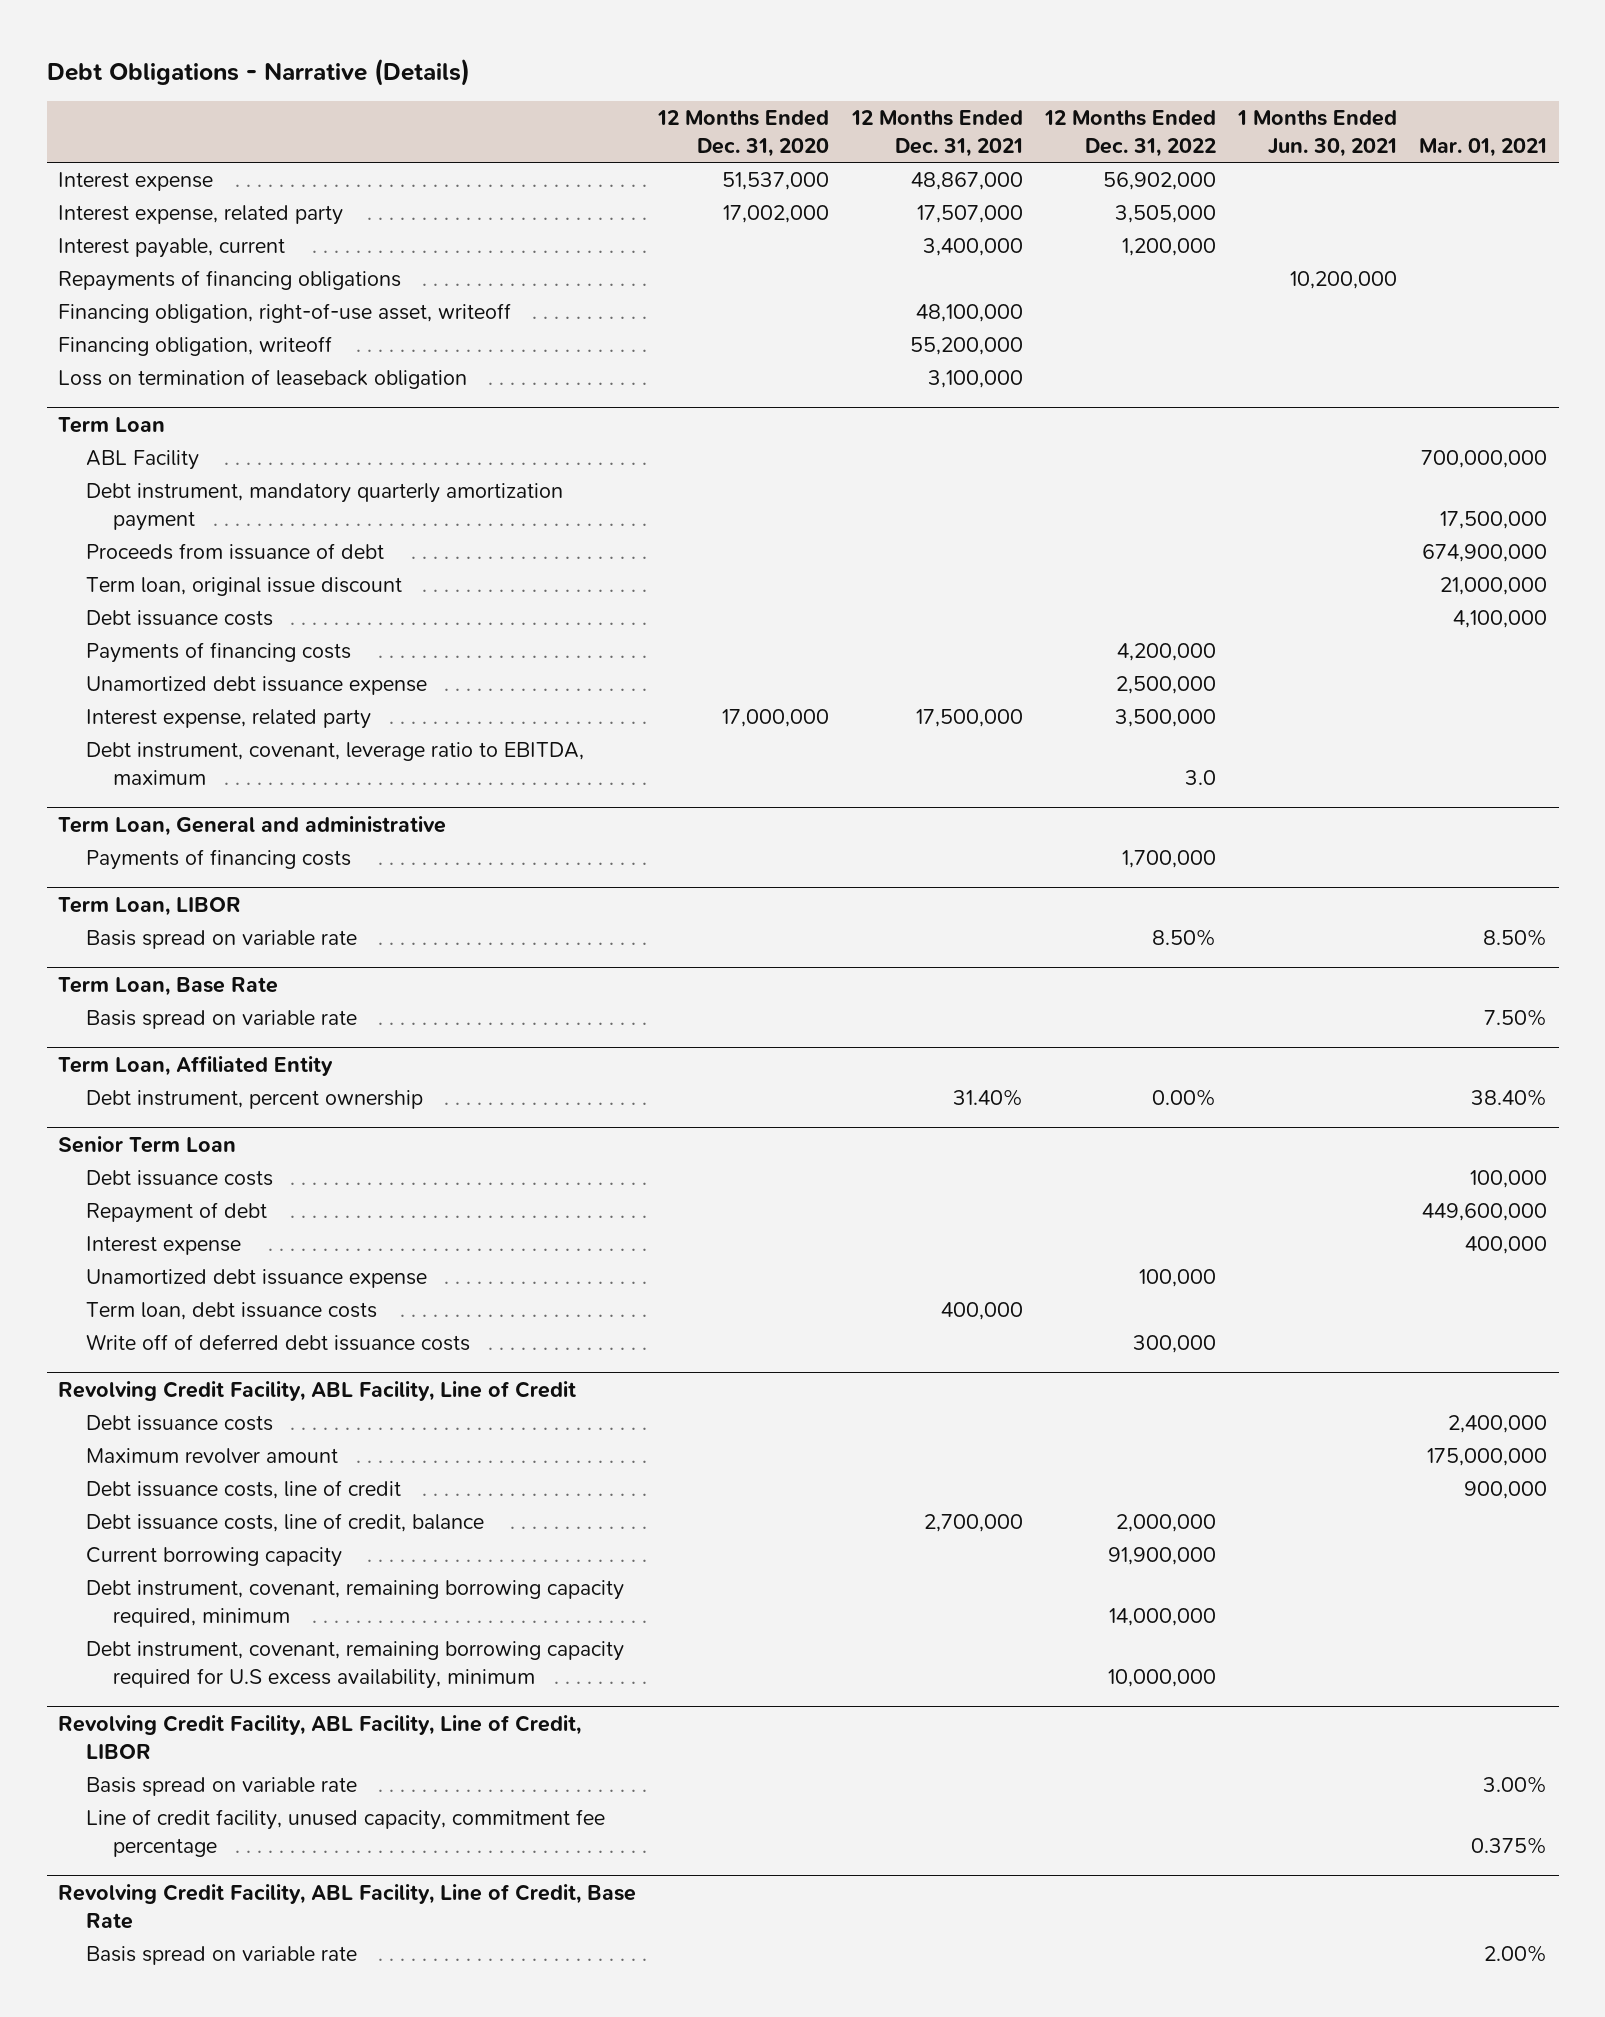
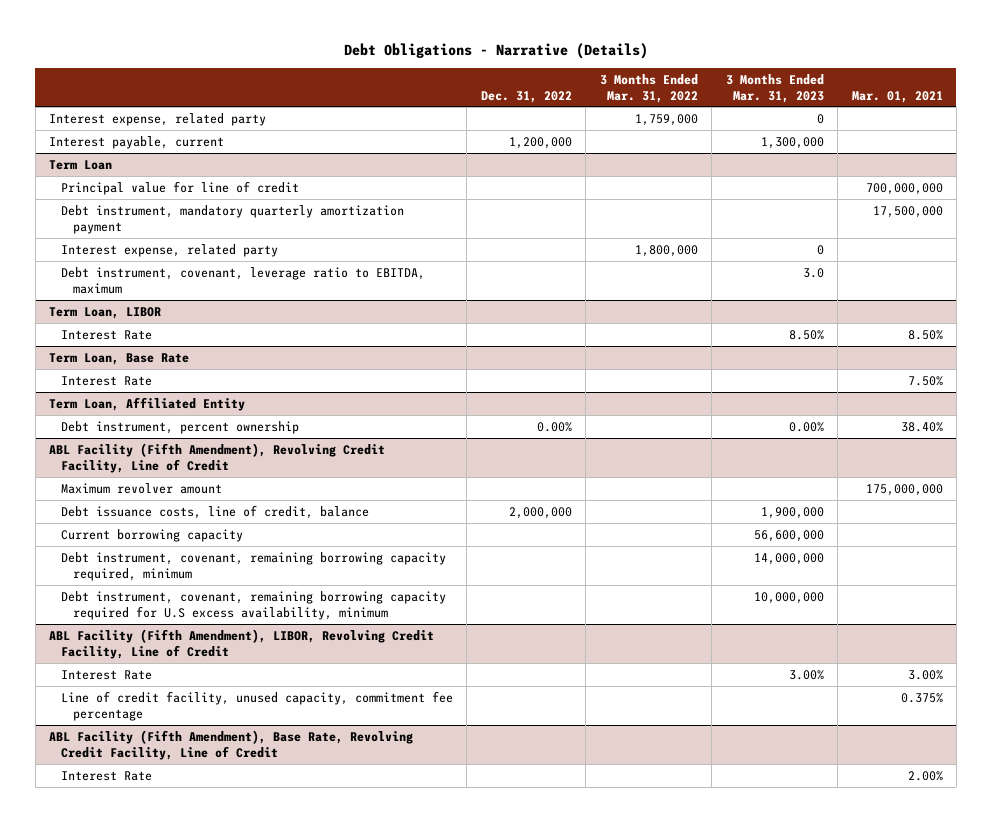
[657,110,830,157] 12 Months Ended Dec. 31, 2020 -> none
[850,110,1023,157] 12 Months Ended Dec. 31, 2021 -> none
[1043,110,1216,157] 12 Months Ended Dec. 31, 2022 -> none
[1237,110,1398,157] 1 Months Ended Jun. 30, 2021 -> none
none -> [480,90,572,103] Dec. 31, 2022
none -> [599,73,698,103] 3 Months Ended Mar. 31, 2022
none -> [725,73,824,103] 3 Months Ended Mar. 31, 2023
[57,172,213,192] Interest expense -> none
[57,270,401,292] Repayments of financing obligations -> none
[57,303,511,324] Financing obligation, right-of-use asset, writeoff -> none
[57,336,332,357] Financing obligation, writeoff -> none
[57,369,467,390] Loss on termination of leaseback obligation -> none
[85,450,199,471] ABL Facility -> [60,180,299,195] Principal value for line of credit
[85,543,384,561] Proceeds from issuance of debt -> none
[85,577,402,597] Term loan, original issue discount -> none
[85,610,273,627] Debt issuance costs -> none
[85,642,351,664] Payments of financing costs -> none
[85,676,427,696] Unamortized debt issuance expense -> none
[57,815,446,836] Term Loan, General and administrative -> none
[85,849,351,871] Payments of financing costs -> none
[85,930,357,950] Basis spread on variable rate -> [60,329,152,340] Interest Rate
[85,1010,357,1030] Basis spread on variable rate -> [60,375,152,386] Interest Rate
[57,1135,236,1153] Senior Term Loan -> none
[85,1170,273,1187] Debt issuance costs -> none
[85,1202,267,1224] Repayment of debt -> none
[85,1236,241,1256] Interest expense -> none
[85,1269,427,1289] Unamortized debt issuance expense -> none
[85,1302,377,1321] Term loan, debt issuance costs -> none
[85,1334,470,1352] Write off of deferred debt issuance costs -> none
[85,1415,273,1432] Debt issuance costs -> none
[57,1380,576,1401] Revolving Credit Facility, ABL Facility, Line of Credit -> [49,442,386,473] ABL Facility (Fifth Amendment), Revolving Credit Facility, Line of Credit
[85,1480,401,1500] Debt issuance costs, line of credit -> none
[57,1714,581,1759] Revolving Credit Facility, ABL Facility, Line of Credit, LIBOR -> [49,628,435,659] ABL Facility (Fifth Amendment), LIBOR, Revolving Credit Facility, Line of Credit
[85,1777,357,1797] Basis spread on variable rate -> [60,669,152,680] Interest Rate
[57,1883,636,1929] Revolving Credit Facility, ABL Facility, Line of Credit, Base Rate -> [49,729,414,760] ABL Facility (Fifth Amendment), Base Rate, Revolving Credit Facility, Line of Credit
[85,1946,357,1966] Basis spread on variable rate -> [60,770,152,781] Interest Rate

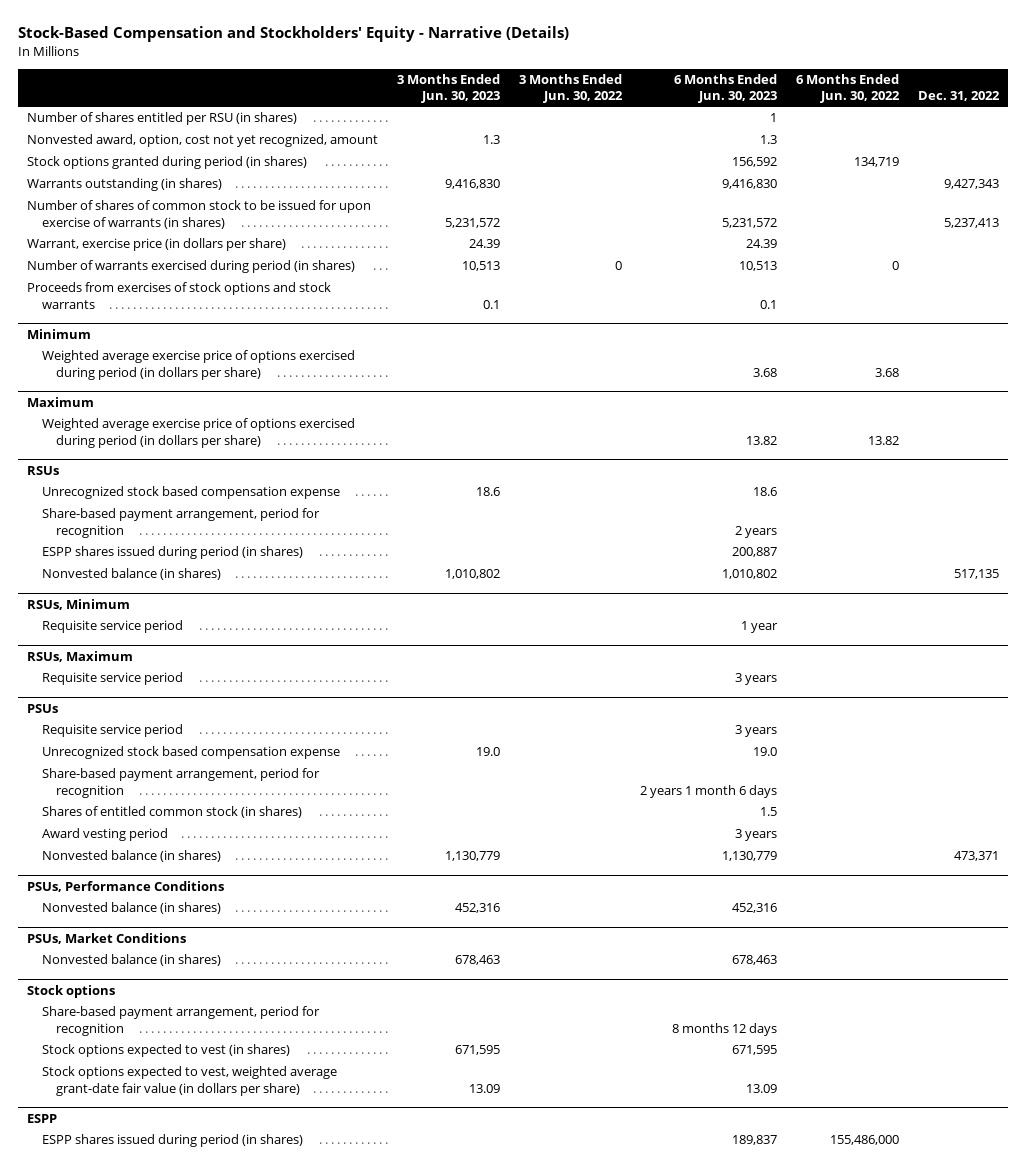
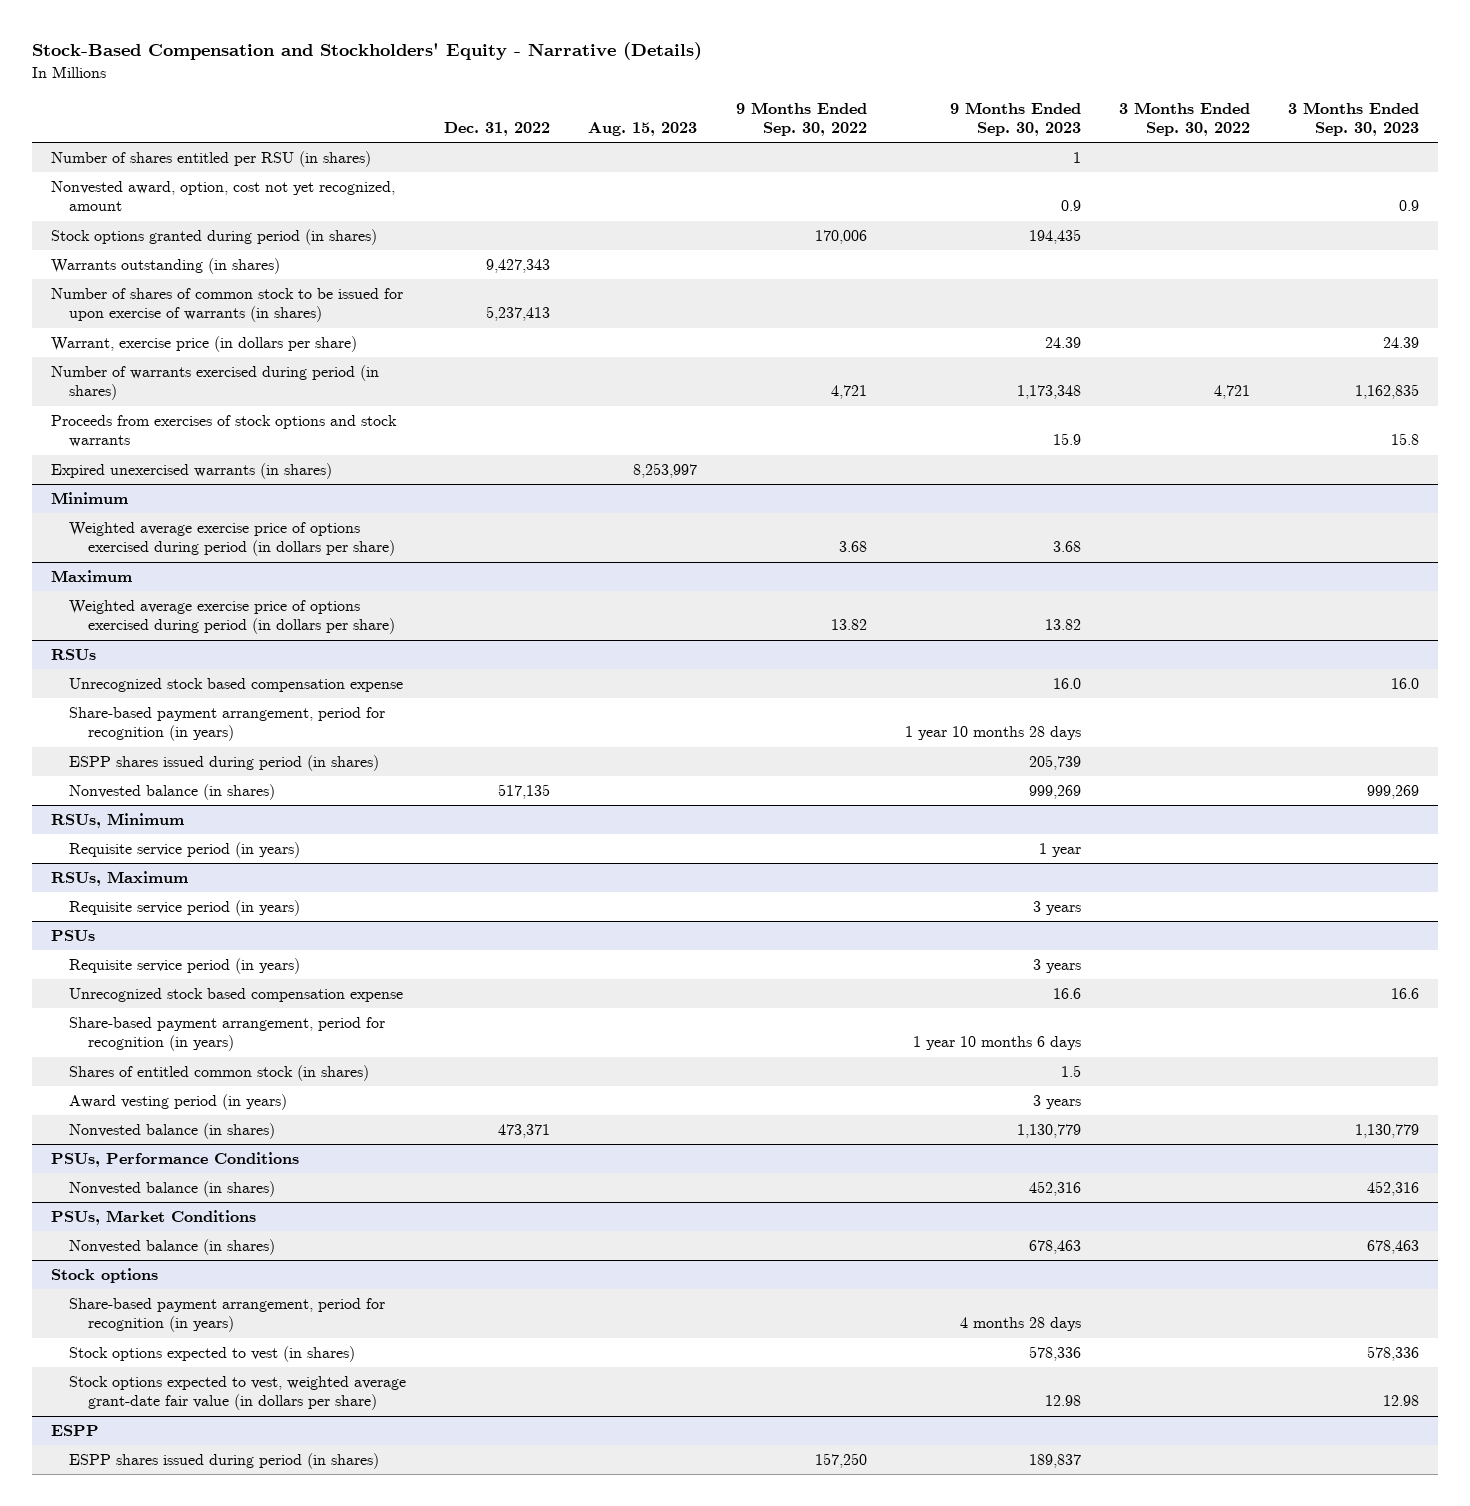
[397,73,501,104] 3 Months Ended Jun. 30, 2023 -> none
[518,73,623,104] 3 Months Ended Jun. 30, 2022 -> none
[674,73,778,104] 6 Months Ended Jun. 30, 2023 -> none
[796,73,901,104] 6 Months Ended Jun. 30, 2022 -> none
none -> [588,122,698,137] Aug. 15, 2023
none -> [735,101,867,137] 9 Months Ended Sep. 30, 2022
none -> [949,101,1081,137] 9 Months Ended Sep. 30, 2023
none -> [1118,101,1250,137] 3 Months Ended Sep. 30, 2022
none -> [1288,101,1420,137] 3 Months Ended Sep. 30, 2023
none -> [50,463,332,480] Expired unexercised warrants (in shares)
[41,508,320,538] Share-based payment arrangement, period for recognition -> [69,707,386,742] Share-based payment arrangement, period for recognition (in years)
[41,620,183,634] Requisite service period -> [69,842,301,859] Requisite service period (in years)
[41,672,183,686] Requisite service period -> [69,900,301,917] Requisite service period (in years)
[41,724,183,738] Requisite service period -> [69,958,301,975] Requisite service period (in years)
[41,768,320,798] Share-based payment arrangement, period for recognition -> [69,1017,386,1052] Share-based payment arrangement, period for recognition (in years)
[41,828,168,842] Award vesting period -> [69,1094,288,1111] Award vesting period (in years)
[41,1006,320,1036] Share-based payment arrangement, period for recognition -> [69,1298,386,1333] Share-based payment arrangement, period for recognition (in years)

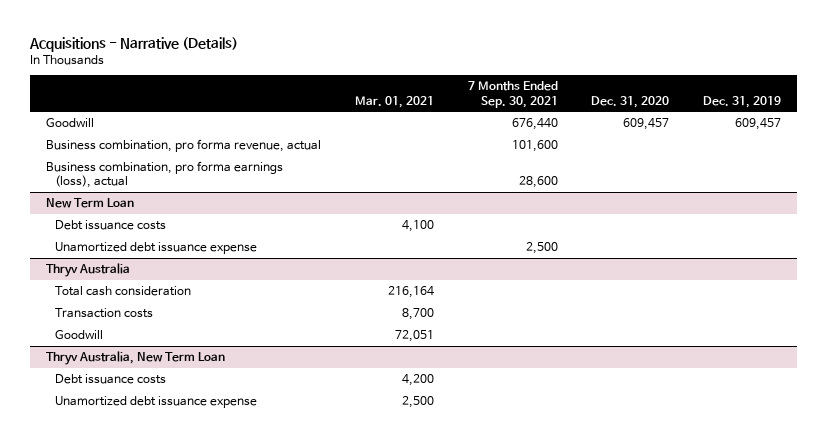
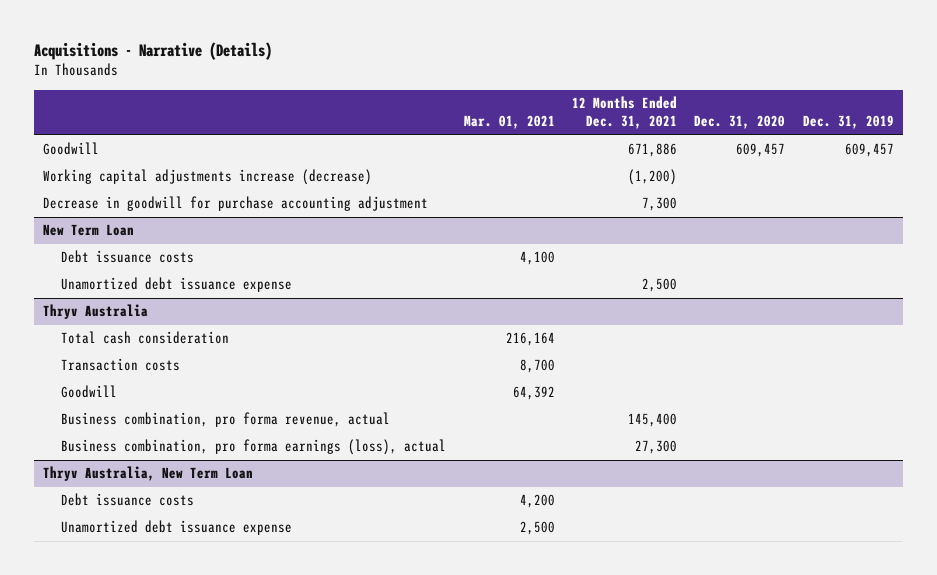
[467,81,558,108] 7 Months Ended Sep. 30, 2021 -> none
none -> [572,96,678,130] 12 Months Ended Dec. 31, 2021
[46,139,322,153] Business combination, pro forma revenue, actual -> none
[46,161,284,189] Business combination, pro forma earnings (loss), actual -> none
none -> [42,169,372,186] Working capital adjustments increase (decrease)
none -> [42,196,428,212] Decrease in goodwill for purchase accounting adjustment
[395,330,435,343] 72,051 -> [512,386,555,401] 64,392
none -> [61,412,391,428] Business combination, pro forma revenue, actual
none -> [61,439,447,456] Business combination, pro forma earnings (loss), actual

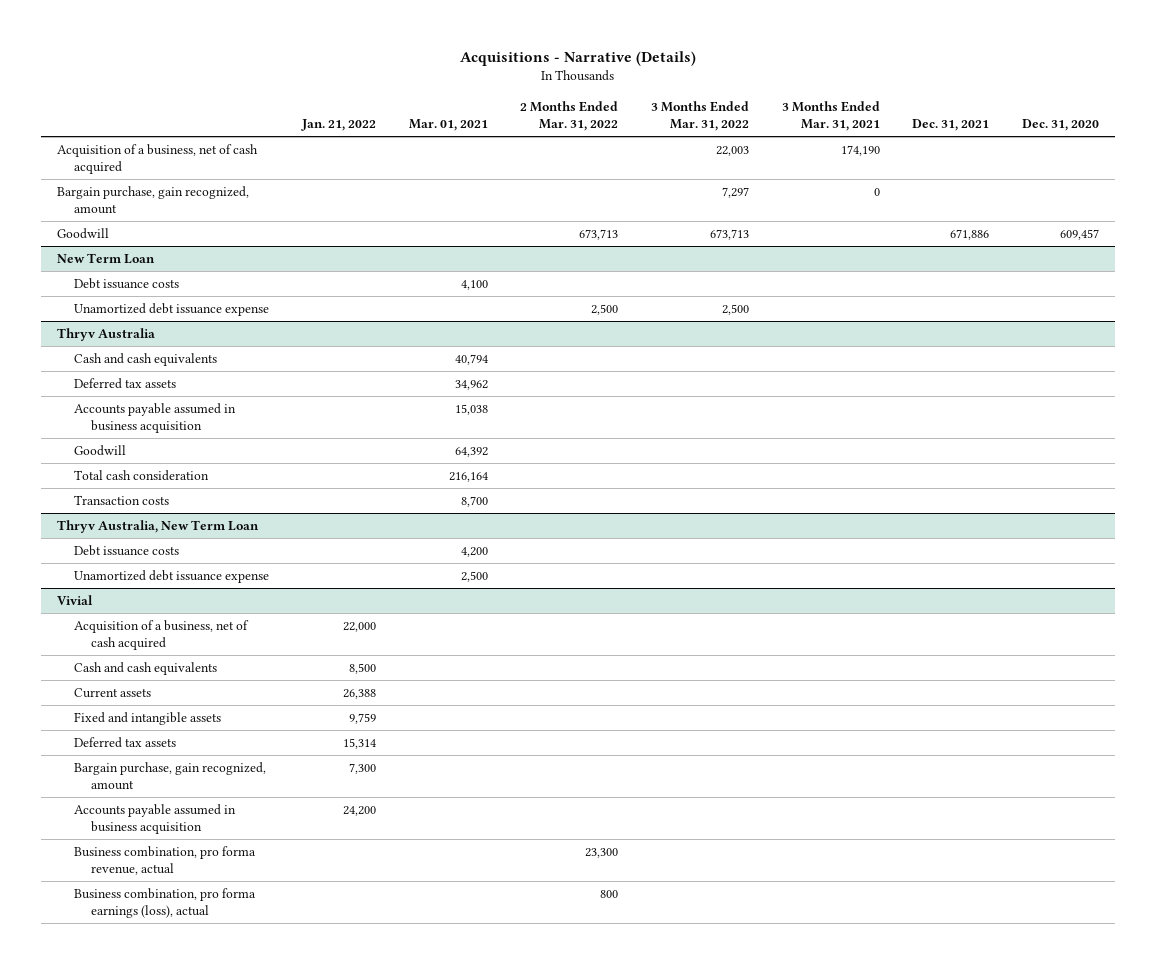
[572,96,678,130] 12 Months Ended Dec. 31, 2021 -> none
[802,115,894,130] Dec. 31, 2019 -> none
none -> [300,118,376,131] Jan. 21, 2022
none -> [520,101,619,131] 2 Months Ended Mar. 31, 2022
none -> [650,101,749,131] 3 Months Ended Mar. 31, 2022
none -> [781,101,880,131] 3 Months Ended Mar. 31, 2021
none -> [912,118,990,131] Dec. 31, 2021
none -> [57,144,259,174] Acquisition of a business, net of cash acquired
none -> [57,186,250,214] Bargain purchase, gain recognized, amount
[42,169,372,186] Working capital adjustments increase (decrease) -> none
[42,196,428,212] Decrease in goodwill for purchase accounting adjustment -> none
none -> [74,353,218,367] Cash and cash equivalents
none -> [74,378,177,390] Deferred tax assets
none -> [74,403,237,433] Accounts payable assumed in business acquisition
[61,385,118,399] Goodwill -> [74,445,127,457] Goodwill
[61,412,391,428] Business combination, pro forma revenue, actual -> none
[61,439,447,456] Business combination, pro forma earnings (loss), actual -> none
none -> [57,595,94,606] Vivial
none -> [74,620,250,650] Acquisition of a business, net of cash acquired
none -> [74,662,218,676] Cash and cash equivalents
none -> [74,688,152,699] Current assets
none -> [74,712,222,726] Fixed and intangible assets
none -> [74,737,177,749] Deferred tax assets
none -> [74,762,267,790] Bargain purchase, gain recognized, amount
none -> [74,804,237,834] Accounts payable assumed in business acquisition
none -> [74,846,257,875] Business combination, pro forma revenue, actual
none -> [74,888,257,918] Business combination, pro forma earnings (loss), actual

